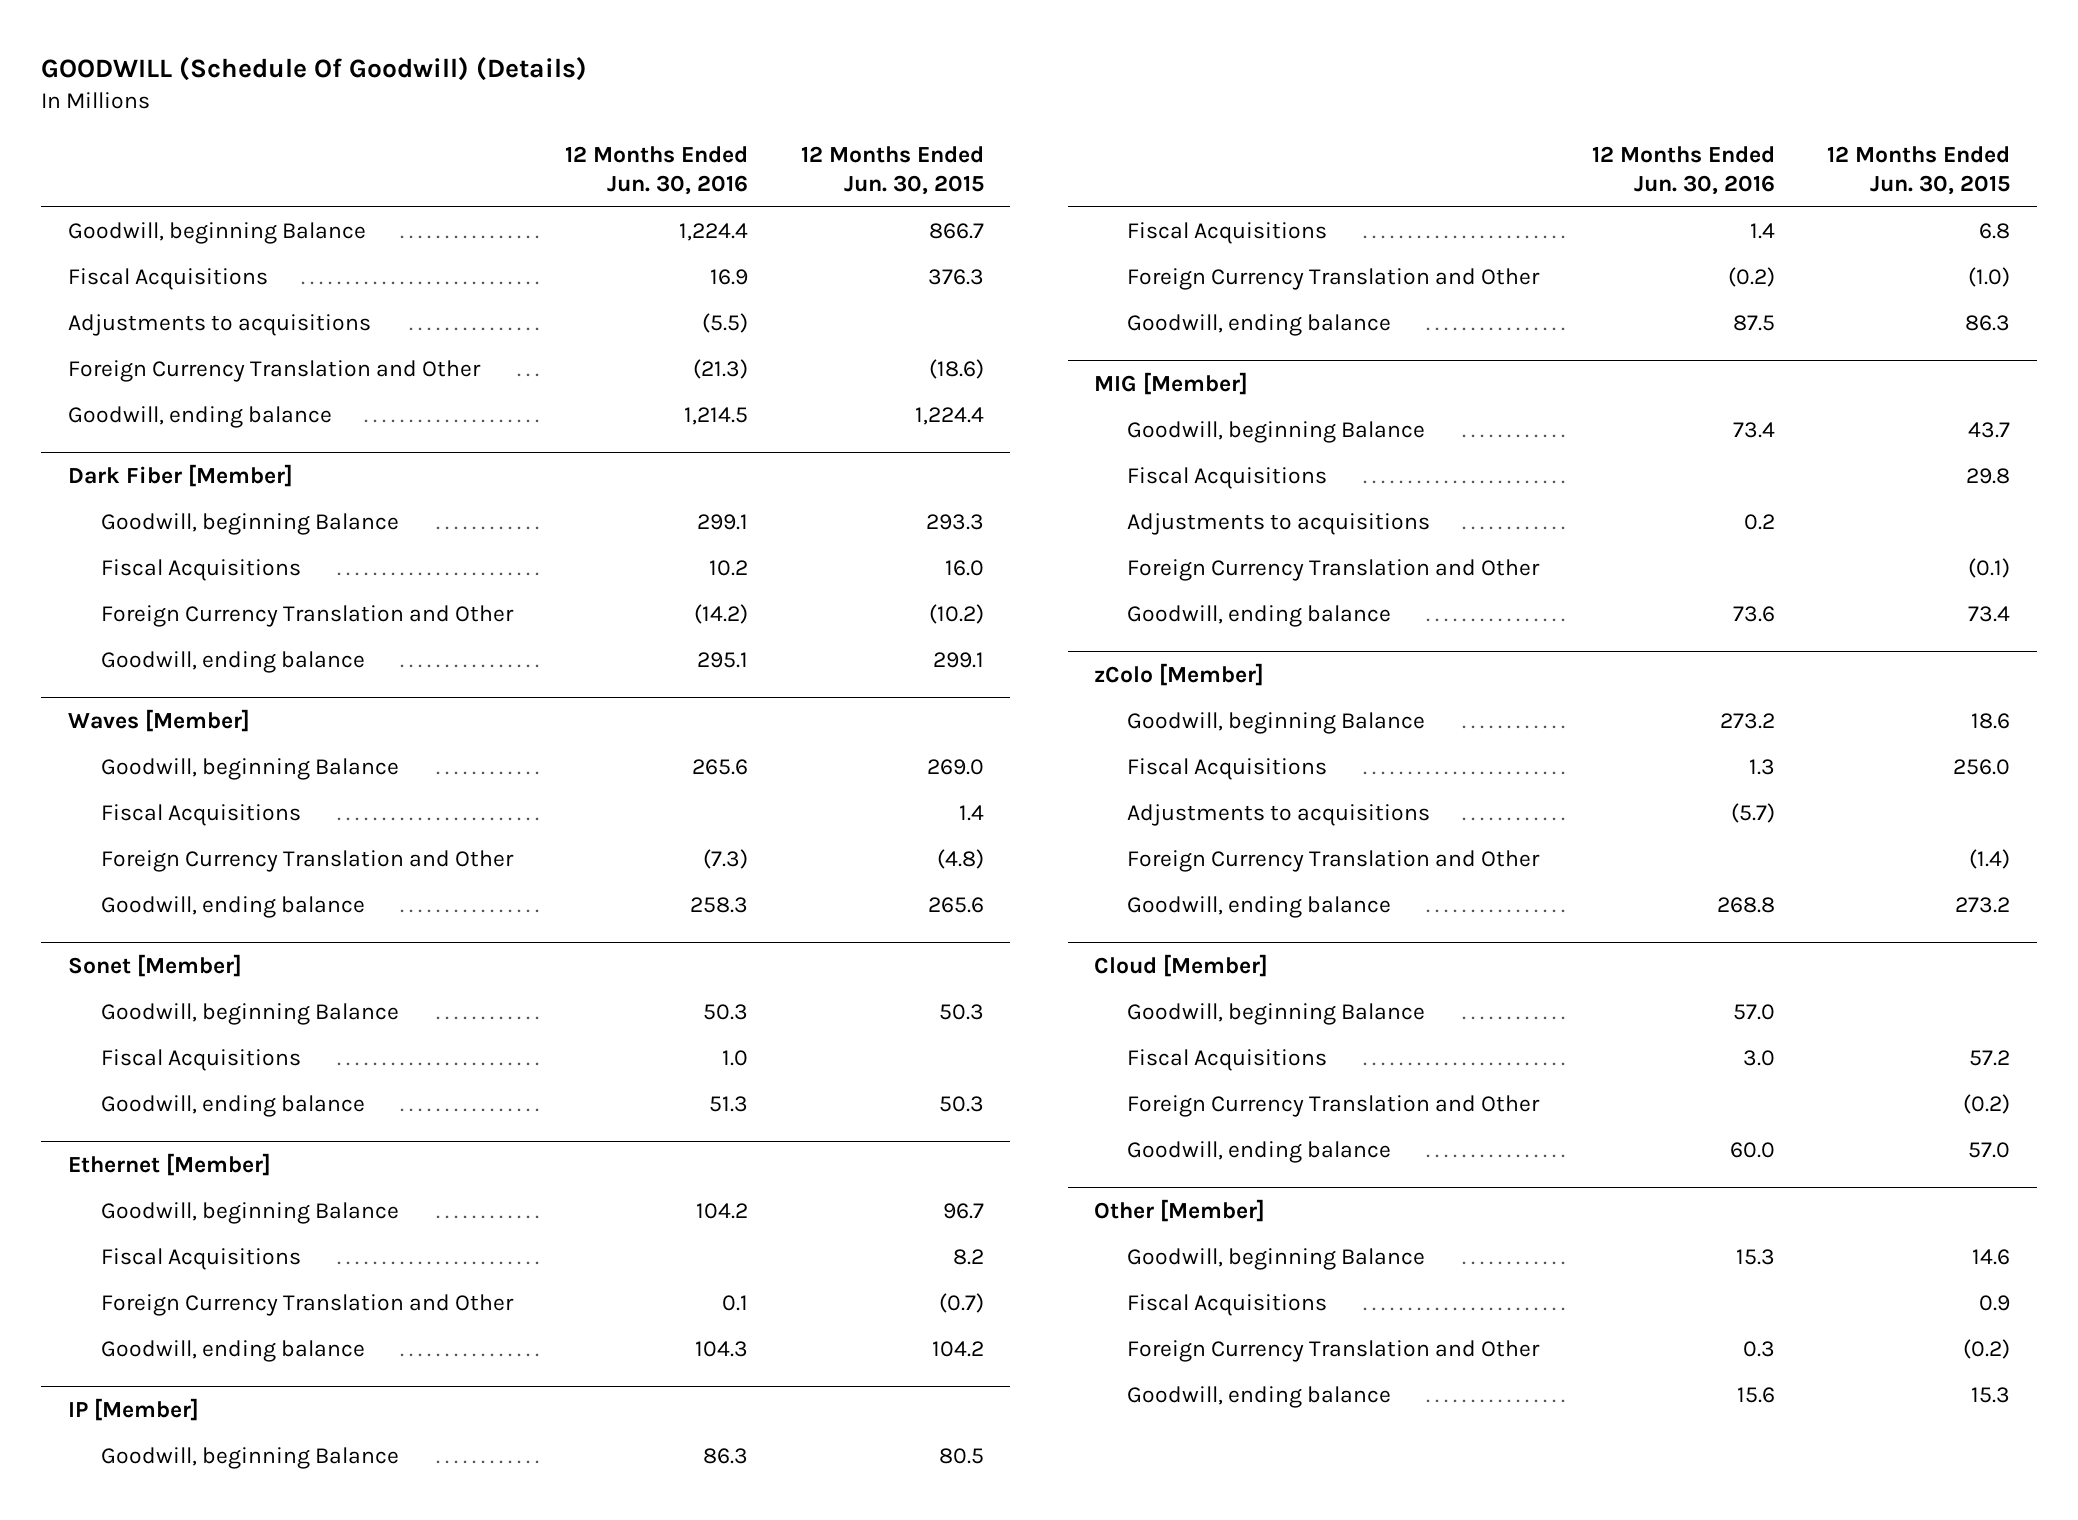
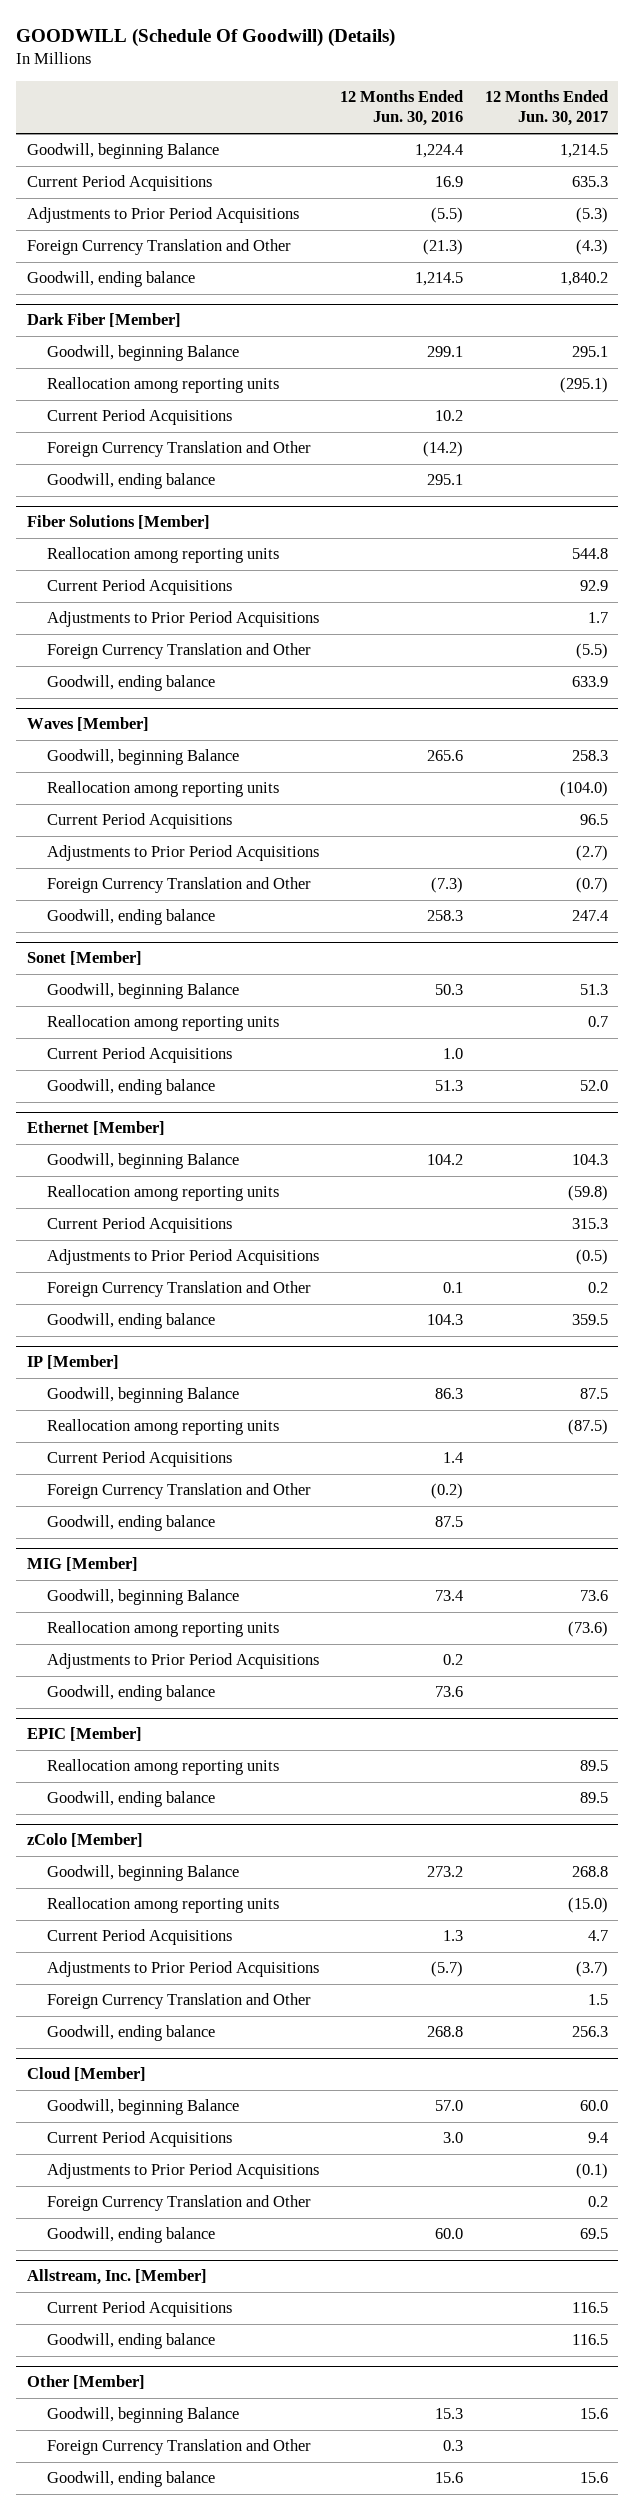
[800,145,984,195] 12 Months Ended Jun. 30, 2015 -> none
none -> [484,90,608,127] 12 Months Ended Jun. 30, 2017
[67,268,268,291] Fiscal Acquisitions -> [27,175,213,192] Current Period Acquisitions
[67,314,371,337] Adjustments to acquisitions -> [27,207,300,224] Adjustments to Prior Period Acquisitions
none -> [46,377,279,394] Reallocation among reporting units
[100,559,301,582] Fiscal Acquisitions -> [46,409,232,426] Current Period Acquisitions
none -> [27,515,211,530] Fiber Solutions [Member]
none -> [46,547,279,564] Reallocation among reporting units
none -> [46,579,232,596] Current Period Acquisitions
none -> [46,611,319,628] Adjustments to Prior Period Acquisitions
none -> [46,643,311,660] Foreign Currency Translation and Other
none -> [46,675,215,692] Goodwill, ending balance
none -> [46,781,279,798] Reallocation among reporting units
[100,804,301,827] Fiscal Acquisitions -> [46,813,232,830] Current Period Acquisitions
none -> [46,845,319,862] Adjustments to Prior Period Acquisitions
none -> [46,1015,279,1032] Reallocation among reporting units
[100,1049,301,1072] Fiscal Acquisitions -> [46,1047,232,1064] Current Period Acquisitions
none -> [46,1185,279,1202] Reallocation among reporting units
[100,1248,301,1271] Fiscal Acquisitions -> [46,1217,232,1234] Current Period Acquisitions
none -> [46,1249,319,1266] Adjustments to Prior Period Acquisitions
none -> [46,1419,279,1436] Reallocation among reporting units
[1127,222,1328,245] Fiscal Acquisitions -> [46,1451,232,1468] Current Period Acquisitions
[1127,467,1328,490] Fiscal Acquisitions -> none
[1127,559,1541,582] Foreign Currency Translation and Other -> none
none -> [46,1621,279,1638] Reallocation among reporting units
[1127,513,1431,536] Adjustments to acquisitions -> [46,1653,319,1670] Adjustments to Prior Period Acquisitions
none -> [27,1727,143,1742] EPIC [Member]
none -> [46,1759,279,1776] Reallocation among reporting units
none -> [46,1791,215,1808] Goodwill, ending balance
none -> [46,1897,279,1914] Reallocation among reporting units
[1127,758,1328,781] Fiscal Acquisitions -> [46,1929,232,1946] Current Period Acquisitions
[1127,804,1431,827] Adjustments to acquisitions -> [46,1961,319,1978] Adjustments to Prior Period Acquisitions
[1127,1049,1328,1072] Fiscal Acquisitions -> [46,2131,232,2148] Current Period Acquisitions
none -> [46,2163,319,2180] Adjustments to Prior Period Acquisitions
none -> [27,2269,208,2286] Allstream, Inc. [Member]
none -> [46,2301,232,2318] Current Period Acquisitions
none -> [46,2333,215,2350] Goodwill, ending balance
[1127,1294,1328,1317] Fiscal Acquisitions -> none

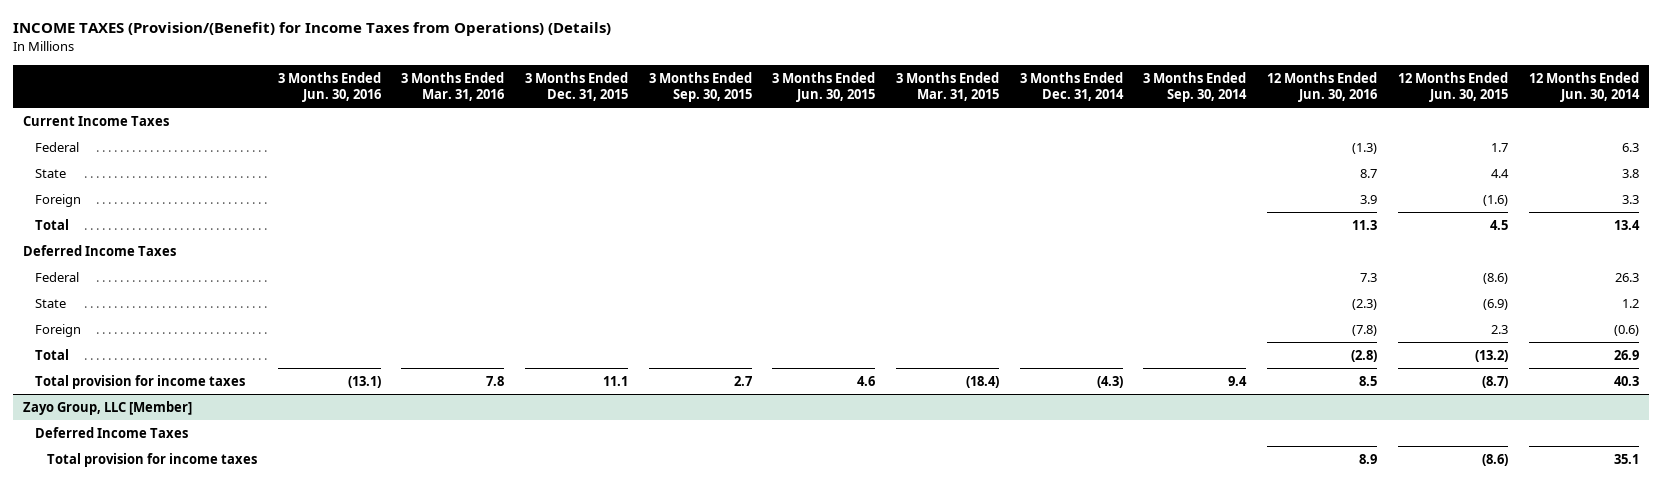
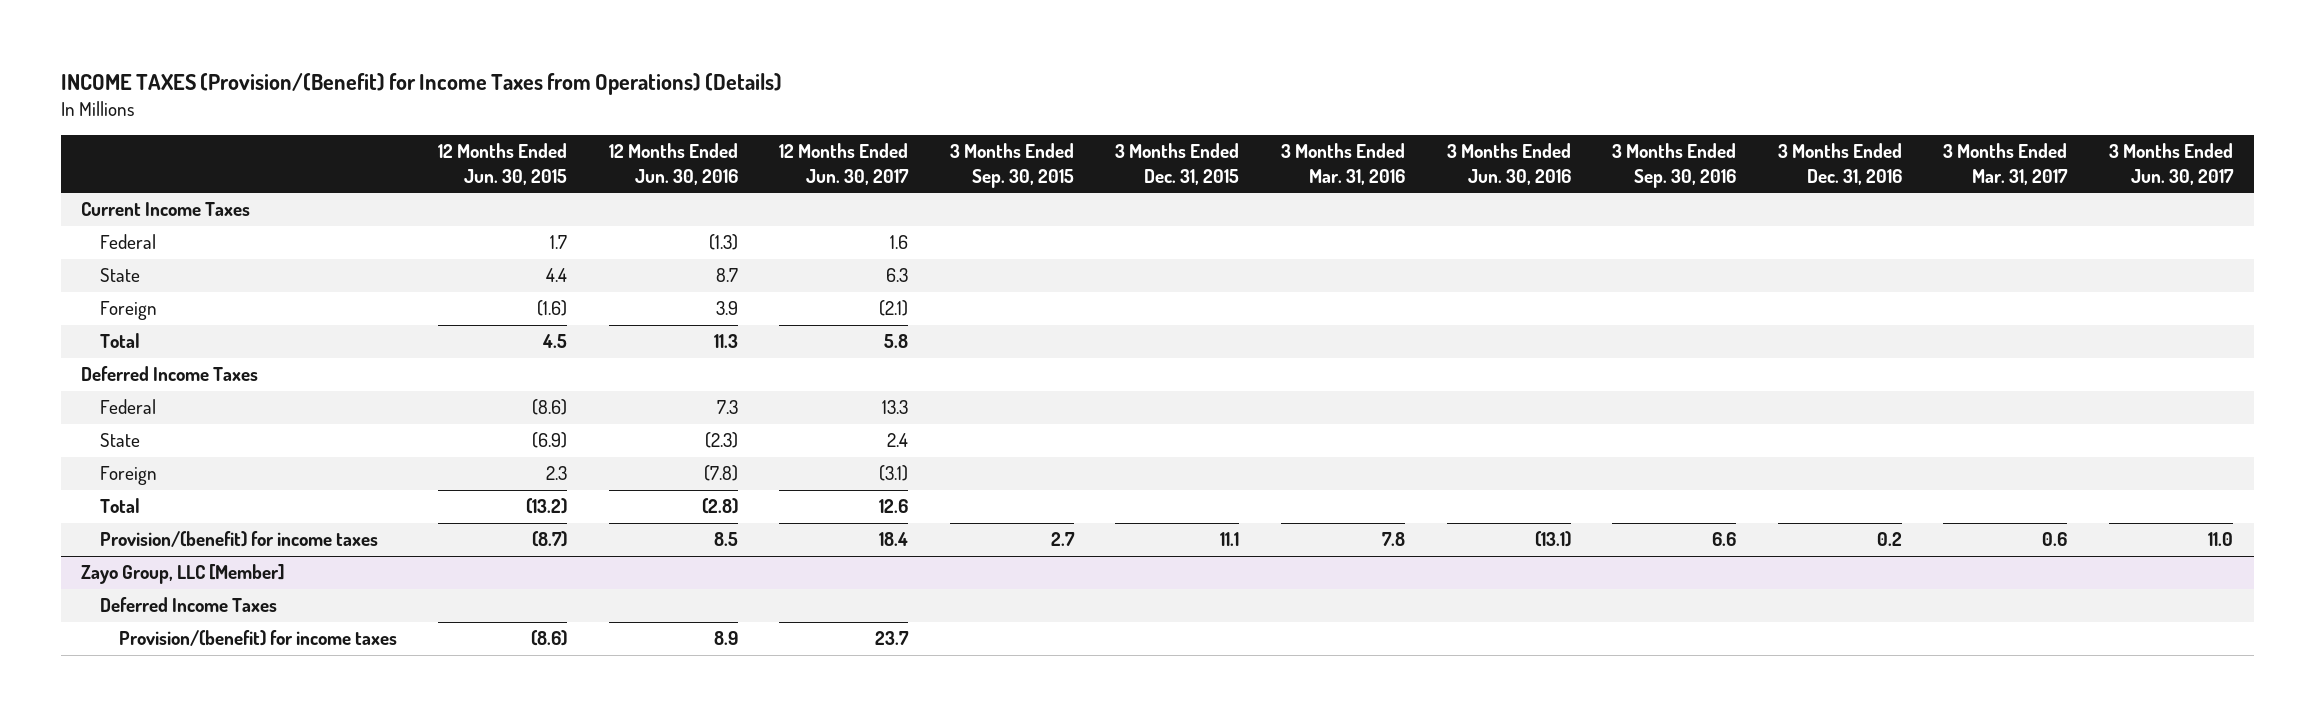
[772,71,876,102] 3 Months Ended Jun. 30, 2015 -> none
[896,71,1000,101] 3 Months Ended Mar. 31, 2015 -> none
[1019,71,1124,101] 3 Months Ended Dec. 31, 2014 -> none
[1143,71,1248,102] 3 Months Ended Sep. 30, 2014 -> none
[1528,71,1640,102] 12 Months Ended Jun. 30, 2014 -> none
none -> [779,143,910,185] 12 Months Ended Jun. 30, 2017
none -> [1612,143,1737,188] 3 Months Ended Sep. 30, 2016
none -> [1777,143,1902,185] 3 Months Ended Dec. 31, 2016
none -> [1943,143,2069,185] 3 Months Ended Mar. 31, 2017
none -> [2108,143,2234,185] 3 Months Ended Jun. 30, 2017
[35,374,246,389] Total provision for income taxes -> [100,531,379,548] Provision/(benefit) for income taxes
[46,452,257,467] Total provision for income taxes -> [118,630,397,647] Provision/(benefit) for income taxes

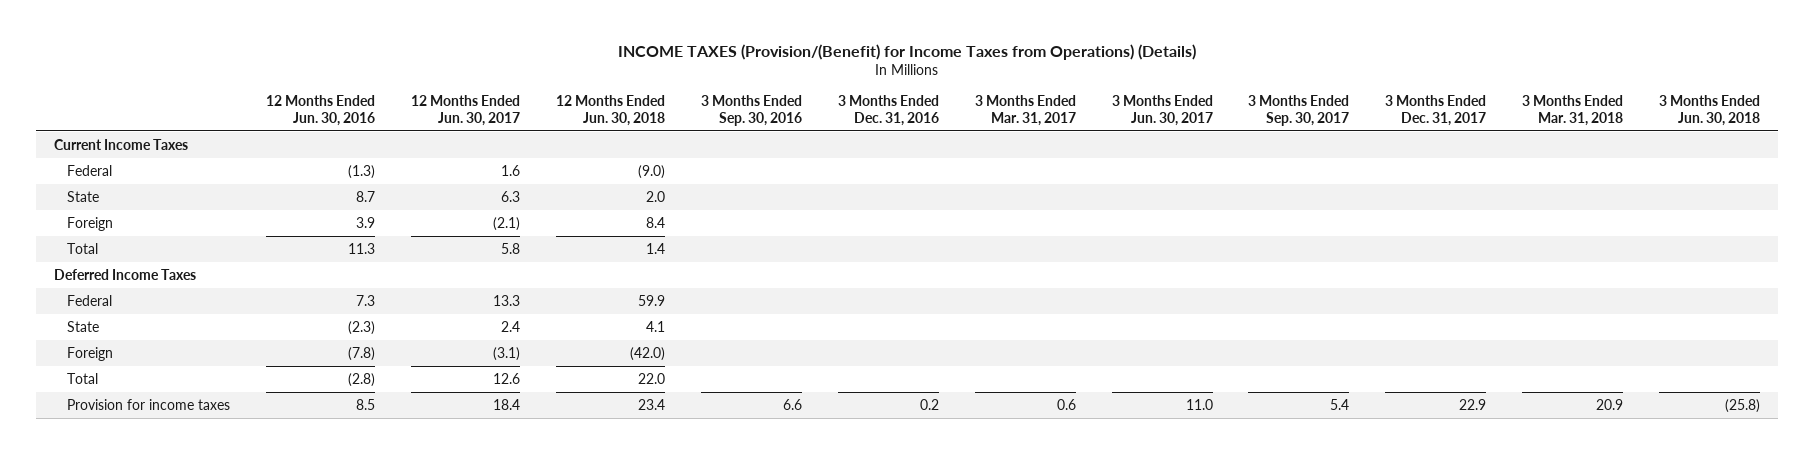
[438,143,568,185] 12 Months Ended Jun. 30, 2015 -> none
[949,143,1074,188] 3 Months Ended Sep. 30, 2015 -> none
[1115,143,1240,185] 3 Months Ended Dec. 31, 2015 -> none
[1281,143,1406,185] 3 Months Ended Mar. 31, 2016 -> none
[1446,143,1571,185] 3 Months Ended Jun. 30, 2016 -> none
none -> [555,95,665,126] 12 Months Ended Jun. 30, 2018
none -> [1248,95,1350,126] 3 Months Ended Sep. 30, 2017
none -> [1385,95,1487,126] 3 Months Ended Dec. 31, 2017
none -> [1522,95,1624,126] 3 Months Ended Mar. 31, 2018
none -> [1659,95,1761,126] 3 Months Ended Jun. 30, 2018
[81,564,286,585] Zayo Group, LLC [Member] -> none
[100,597,278,613] Deferred Income Taxes -> none
[118,630,397,647] Provision/(benefit) for income taxes -> none
[100,531,379,548] Provision/(benefit) for income taxes -> [67,398,231,410] Provision for income taxes

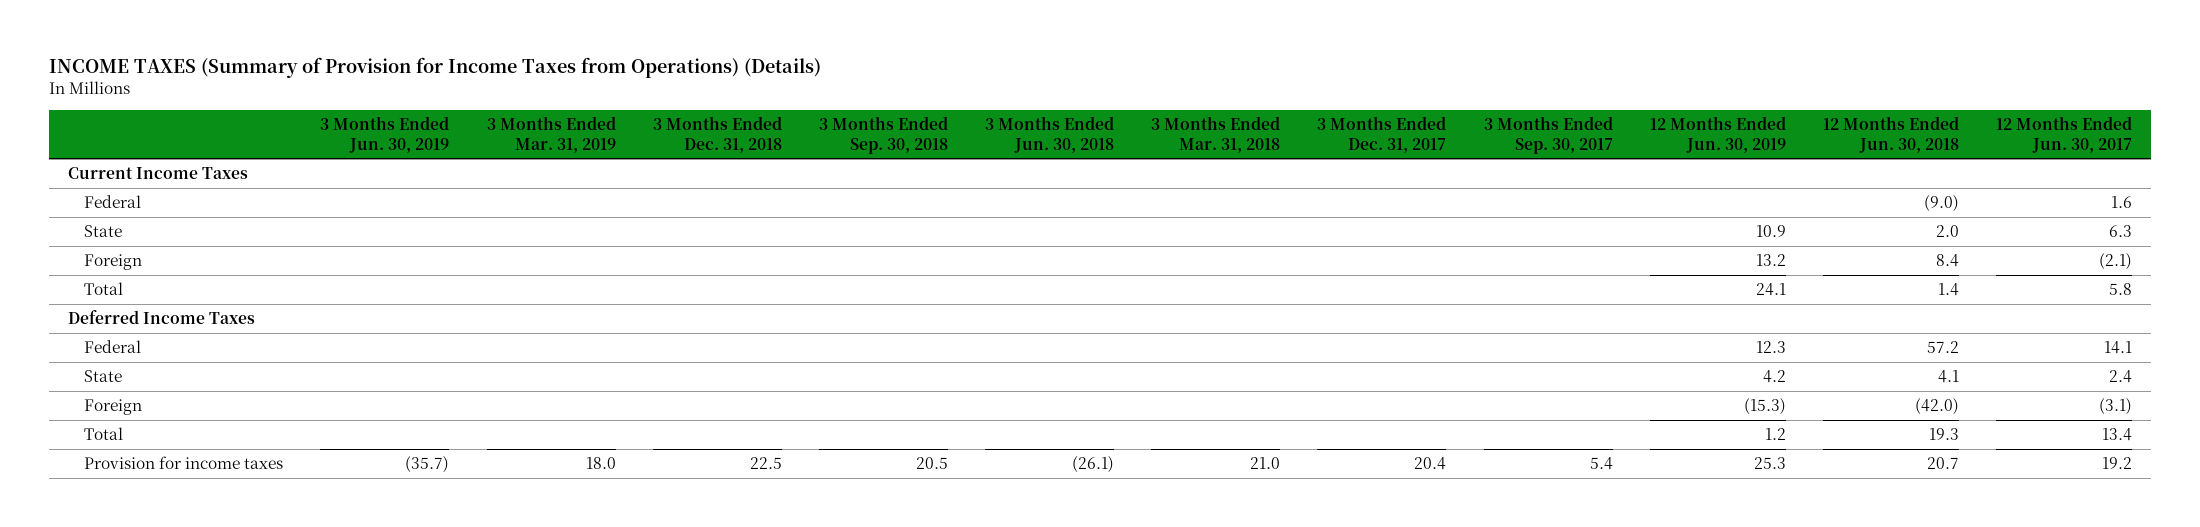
[618,44,1197,61] INCOME TAXES (Provision/(Benefit) for Income Taxes from Operations) (Details) -> [49,57,822,79] INCOME TAXES (Summary of Provision for Income Taxes from Operations) (Details)
[266,95,376,126] 12 Months Ended Jun. 30, 2016 -> none
[700,95,802,126] 3 Months Ended Sep. 30, 2016 -> none
[837,95,939,126] 3 Months Ended Dec. 31, 2016 -> none
[974,95,1076,126] 3 Months Ended Mar. 31, 2017 -> none
[1111,95,1213,126] 3 Months Ended Jun. 30, 2017 -> none
none -> [320,116,450,153] 3 Months Ended Jun. 30, 2019
none -> [486,116,616,153] 3 Months Ended Mar. 31, 2019
none -> [652,116,782,153] 3 Months Ended Dec. 31, 2018
none -> [818,116,948,154] 3 Months Ended Sep. 30, 2018
none -> [1649,116,1786,153] 12 Months Ended Jun. 30, 2019
[492,294,520,306] 13.3 -> [2104,341,2133,355] 14.1
[637,294,665,306] 59.9 -> [1926,341,1959,354] 57.2
[492,372,520,384] 12.6 -> [2102,428,2133,442] 13.4
[637,372,665,384] 22.0 -> [1928,428,1959,441] 19.3
[492,398,520,410] 18.4 -> [2102,457,2133,470] 19.2
[637,398,665,410] 23.4 -> [1926,457,1959,470] 20.7
[1459,398,1487,410] 22.9 -> [1414,457,1447,471] 20.4
[1596,398,1624,410] 20.9 -> [1250,457,1281,470] 21.0
[1725,398,1761,413] (25.8) -> [1072,456,1115,474] (26.1)

